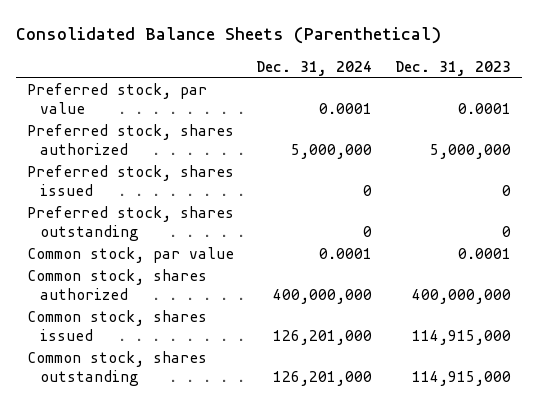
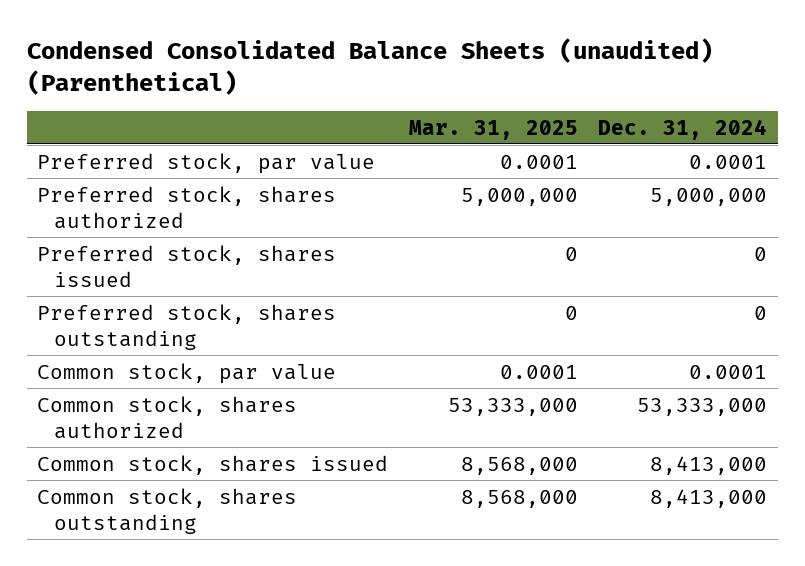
[15,26,441,44] Consolidated Balance Sheets (Parenthetical) -> [26,37,713,95] Condensed Consolidated Balance Sheets (unaudited) (Parenthetical)
[394,60,511,76] Dec. 31, 2023 -> none
none -> [408,119,578,140] Mar. 31, 2025
[273,288,373,304] 400,000,000 -> [637,397,768,416] 53,333,000
[273,329,373,345] 126,201,000 -> [650,455,768,475] 8,413,000
[273,370,373,386] 126,201,000 -> [650,488,768,508] 8,413,000

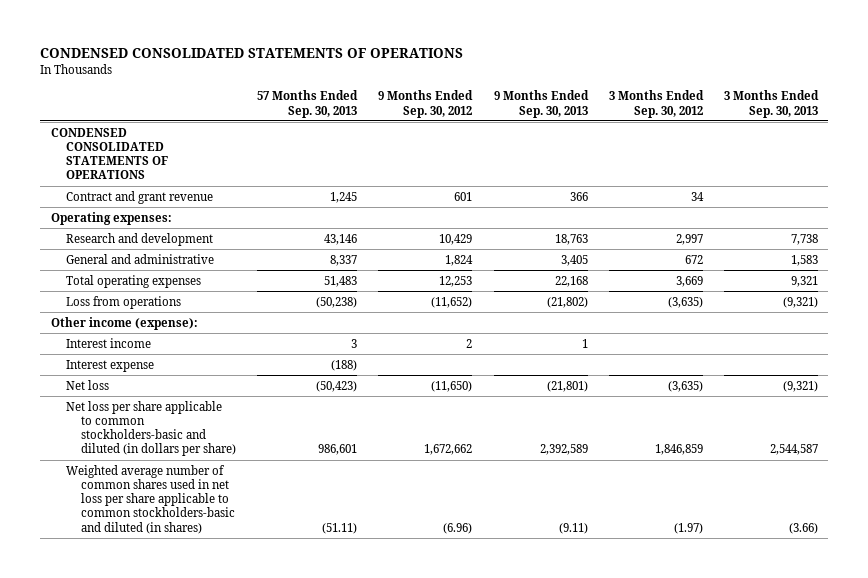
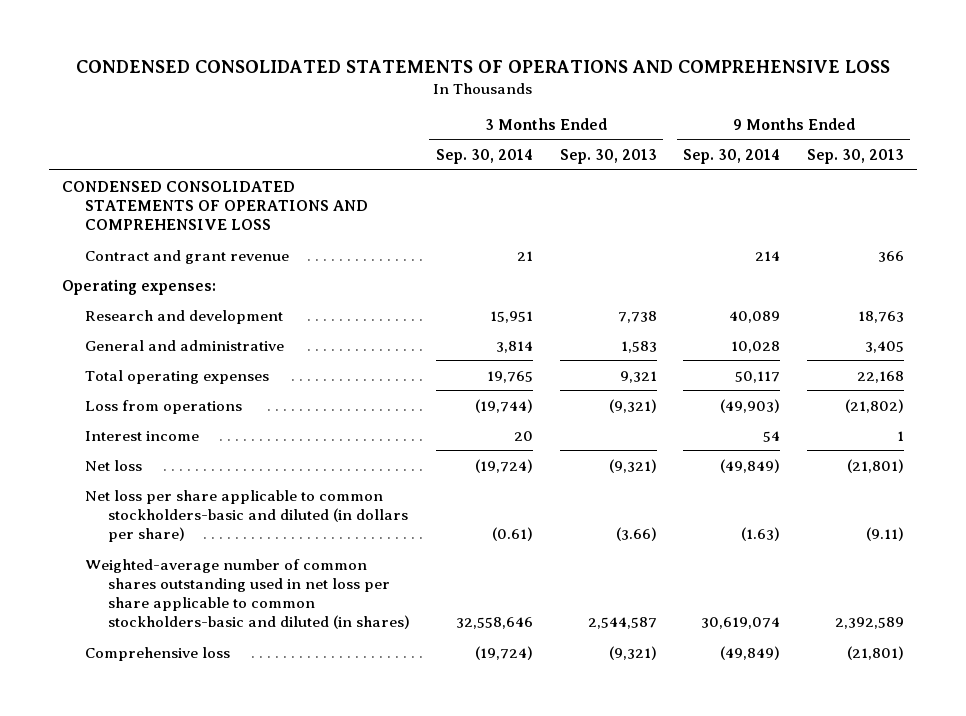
[40,48,464,59] CONDENSED CONSOLIDATED STATEMENTS OF OPERATIONS -> [75,59,890,73] CONDENSED CONSOLIDATED STATEMENTS OF OPERATIONS AND COMPREHENSIVE LOSS
[257,90,359,118] 57 Months Ended Sep. 30, 2013 -> none
[378,90,474,118] 9 Months Ended Sep. 30, 2012 -> none
[608,90,704,118] 3 Months Ended Sep. 30, 2012 -> none
none -> [436,148,534,164] Sep. 30, 2014
none -> [683,148,781,164] Sep. 30, 2014
[50,127,168,180] CONDENSED CONSOLIDATED STATEMENTS OF OPERATIONS -> [61,180,368,230] CONDENSED CONSOLIDATED STATEMENTS OF OPERATIONS AND COMPREHENSIVE LOSS
[50,316,198,330] Other income (expense): -> none
[65,359,154,372] Interest expense -> none
[539,444,588,456] 2,392,589 -> [865,526,904,541] (9.11)
[769,444,818,456] 2,544,587 -> [615,526,657,541] (3.66)
[65,464,236,534] Weighted average number of common shares used in net loss per share applicable to common stockholders-basic and diluted (in shares) -> [84,558,410,630] Weighted-average number of common shares outstanding used in net loss per share applicable to common stockholders-basic and diluted (in shares)
[558,522,588,534] (9.11) -> [834,617,904,630] 2,392,589
[788,522,818,534] (3.66) -> [587,617,657,630] 2,544,587
none -> [84,646,230,661] Comprehensive loss

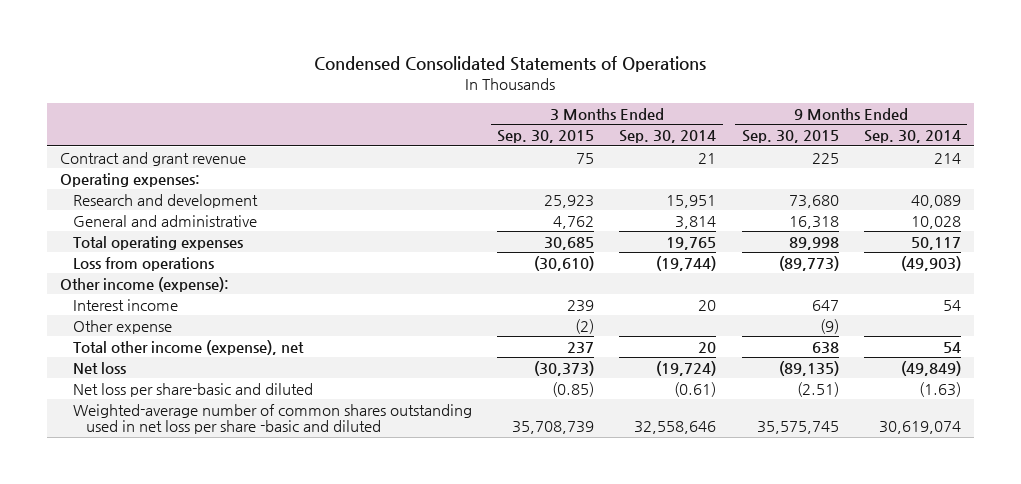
[75,59,890,73] CONDENSED CONSOLIDATED STATEMENTS OF OPERATIONS AND COMPREHENSIVE LOSS -> [314,56,707,73] Condensed Consolidated Statements of Operations
[559,148,657,164] Sep. 30, 2013 -> none
[806,148,904,164] Sep. 30, 2013 -> none
none -> [497,130,595,144] Sep. 30, 2015
none -> [741,130,839,144] Sep. 30, 2015
[61,180,368,230] CONDENSED CONSOLIDATED STATEMENTS OF OPERATIONS AND COMPREHENSIVE LOSS -> none
none -> [59,276,229,292] Other income (expense):
none -> [72,319,172,334] Other expense
none -> [72,339,304,355] Total other income (expense), net
[84,646,230,661] Comprehensive loss -> none
[84,489,408,542] Net loss per share applicable to common stockholders-basic and diluted (in dollars per share) -> [72,382,313,397] Net loss per share-basic and diluted
[84,558,410,630] Weighted-average number of common shares outstanding used in net loss per share applicable to common stockholders-basic and diluted (in shares) -> [72,403,472,435] Weighted-average number of common shares outstanding used in net loss per share -basic and diluted

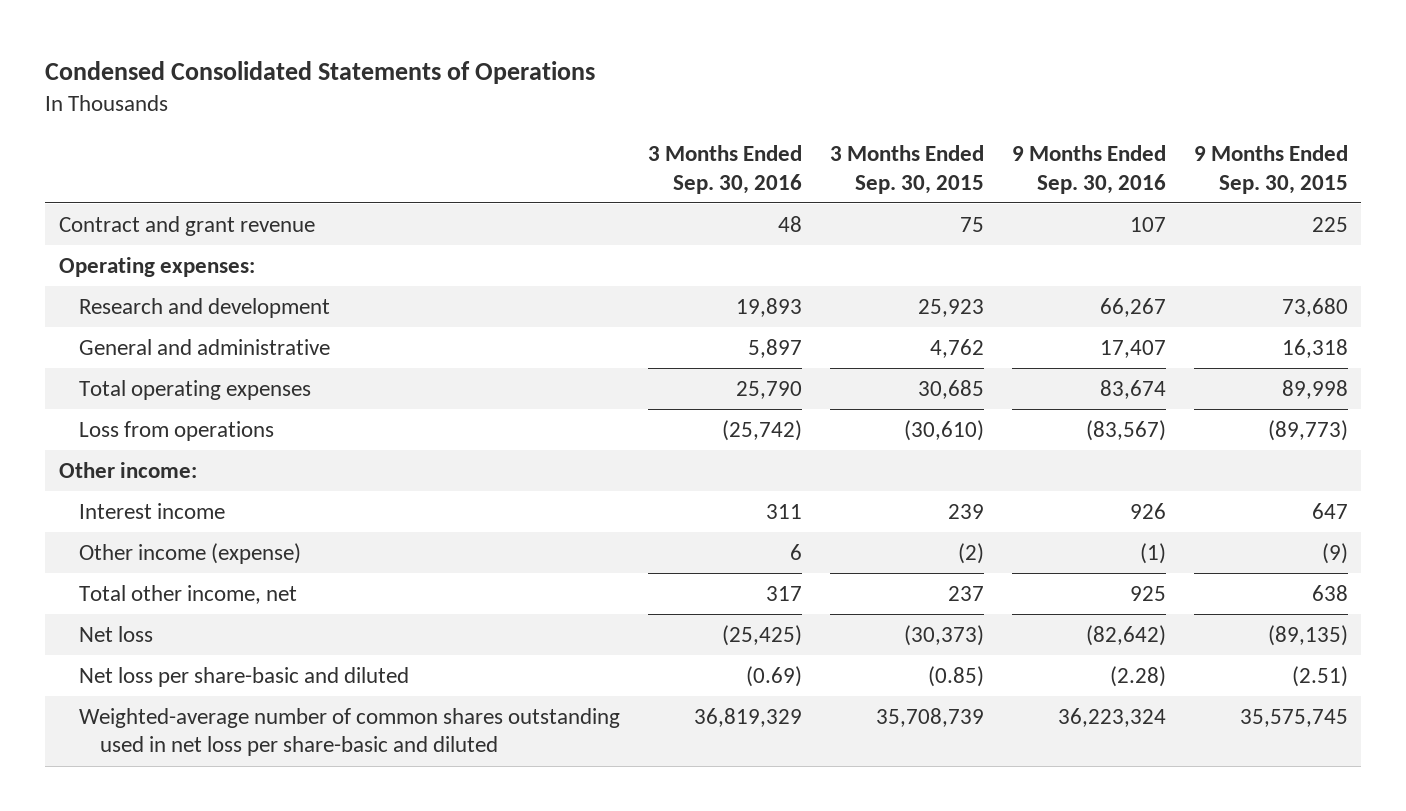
[619,130,717,144] Sep. 30, 2014 -> none
[863,130,961,144] Sep. 30, 2014 -> none
none -> [648,145,803,194] 3 Months Ended Sep. 30, 2016
none -> [1011,145,1166,194] 9 Months Ended Sep. 30, 2016
[59,276,229,292] Other income (expense): -> [58,461,197,478] Other income:
[72,319,172,334] Other expense -> [79,542,302,564] Other income (expense)
[72,339,304,355] Total other income (expense), net -> [79,584,298,604] Total other income, net
[72,403,472,435] Weighted-average number of common shares outstanding used in net loss per share -basic and diluted -> [79,707,621,757] Weighted-average number of common shares outstanding used in net loss per share-basic and diluted

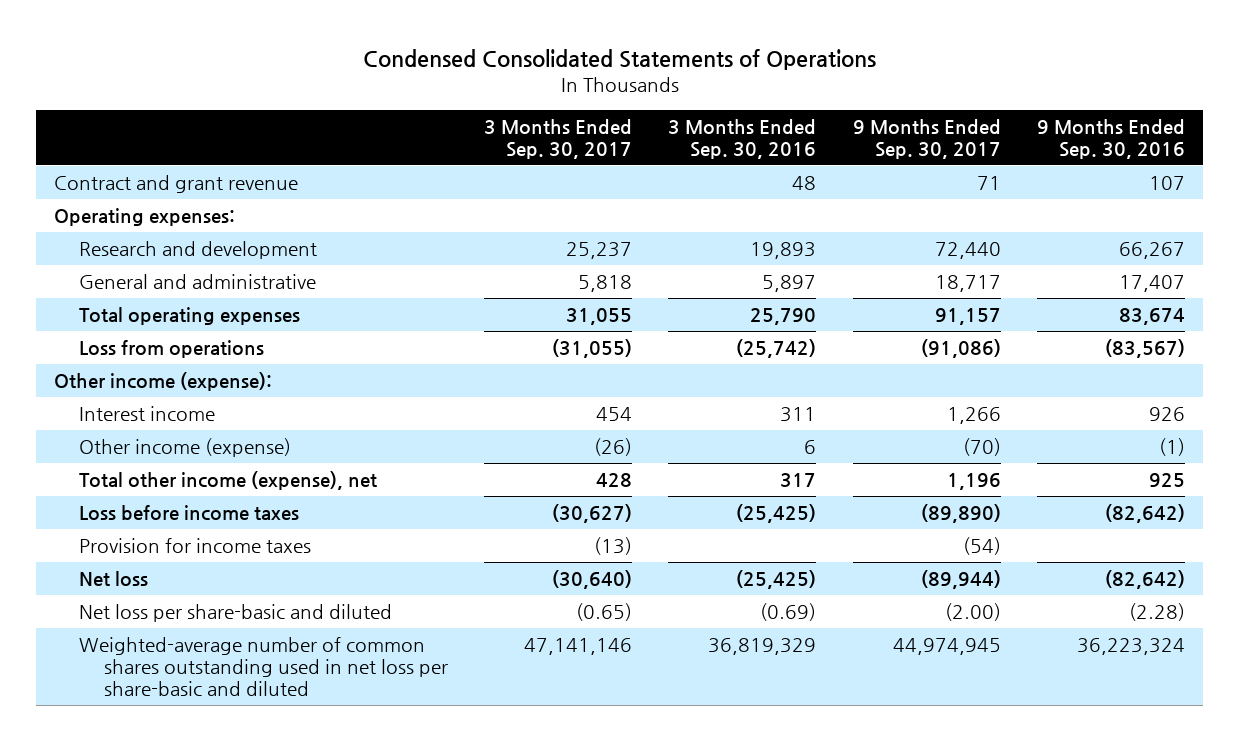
[830,145,985,194] 3 Months Ended Sep. 30, 2015 -> none
[1193,145,1348,194] 9 Months Ended Sep. 30, 2015 -> none
none -> [484,118,633,159] 3 Months Ended Sep. 30, 2017
none -> [852,118,1001,159] 9 Months Ended Sep. 30, 2017
[58,461,197,478] Other income: -> [54,372,273,392] Other income (expense):
[79,584,298,604] Total other income, net -> [79,471,378,491] Total other income (expense), net
none -> [79,505,300,522] Loss before income taxes
none -> [79,538,312,554] Provision for income taxes

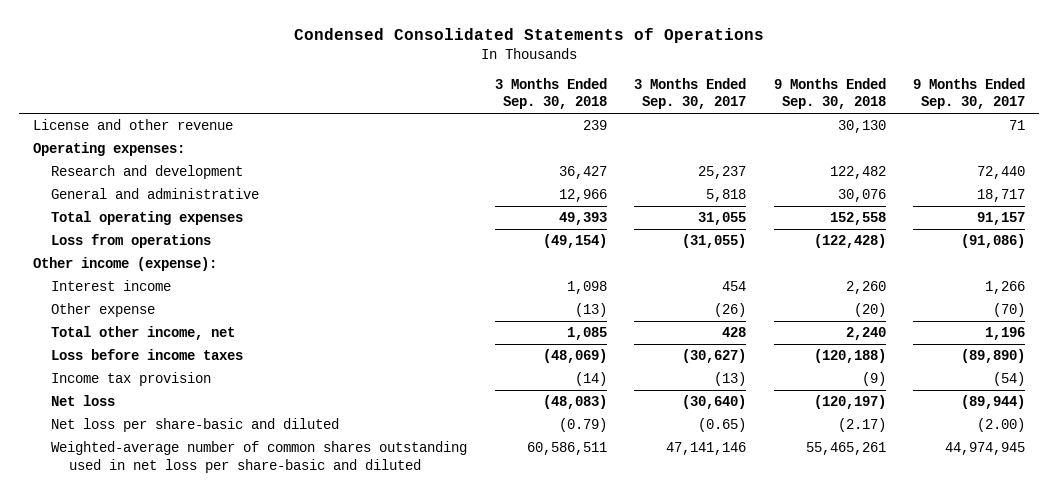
[668,118,817,159] 3 Months Ended Sep. 30, 2016 -> none
[1036,118,1185,159] 9 Months Ended Sep. 30, 2016 -> none
none -> [494,77,607,110] 3 Months Ended Sep. 30, 2018
none -> [773,77,886,110] 9 Months Ended Sep. 30, 2018
[54,175,299,194] Contract and grant revenue -> none
none -> [32,119,233,131] License and other revenue
[79,438,292,458] Other income (expense) -> [50,303,155,318] Other expense
[79,471,378,491] Total other income (expense), net -> [50,326,235,341] Total other income, net
[79,538,312,554] Provision for income taxes -> [50,372,211,387] Income tax provision

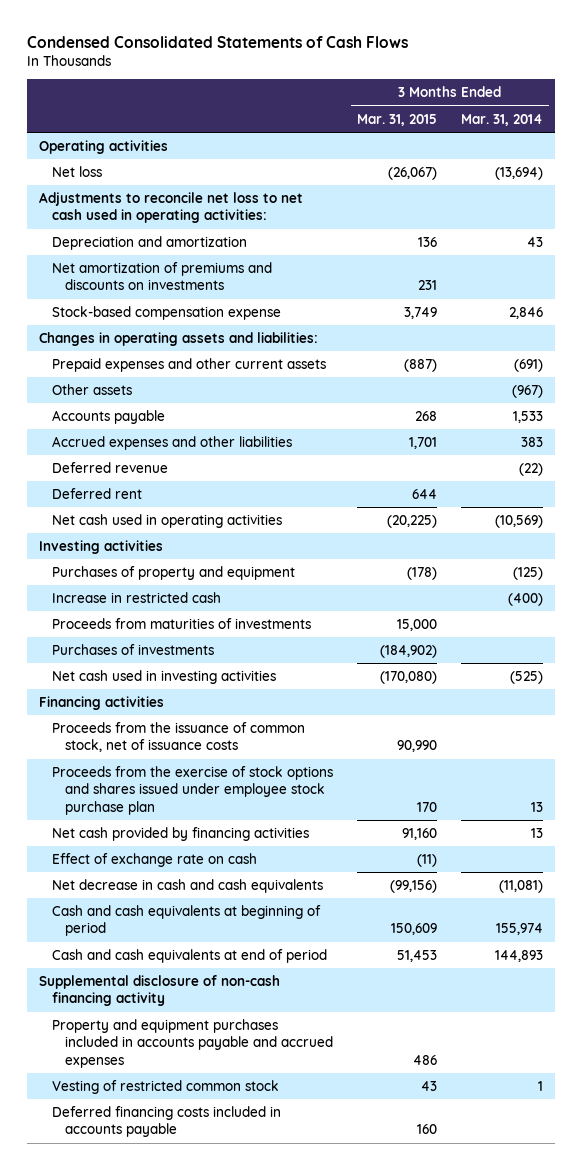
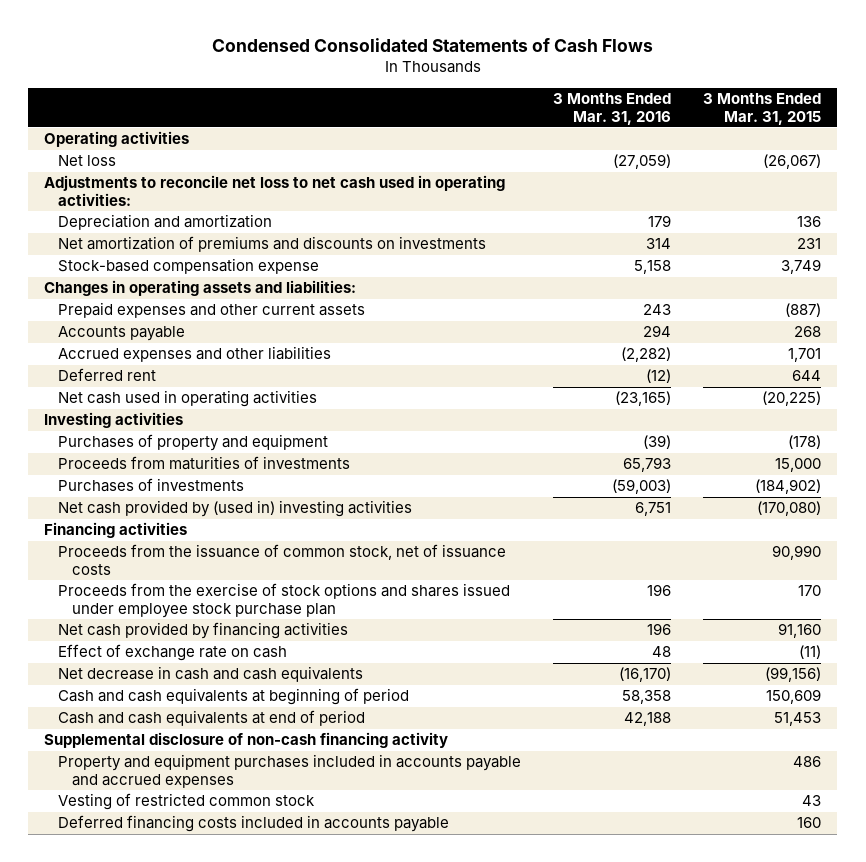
[461,113,544,126] Mar. 31, 2014 -> none
none -> [553,92,672,125] 3 Months Ended Mar. 31, 2016
[52,383,133,395] Other assets -> none
[52,461,169,473] Deferred revenue -> none
[52,591,222,603] Increase in restricted cash -> none
[52,669,277,684] Net cash used in investing activities -> [58,500,413,518] Net cash provided by (used in) investing activities

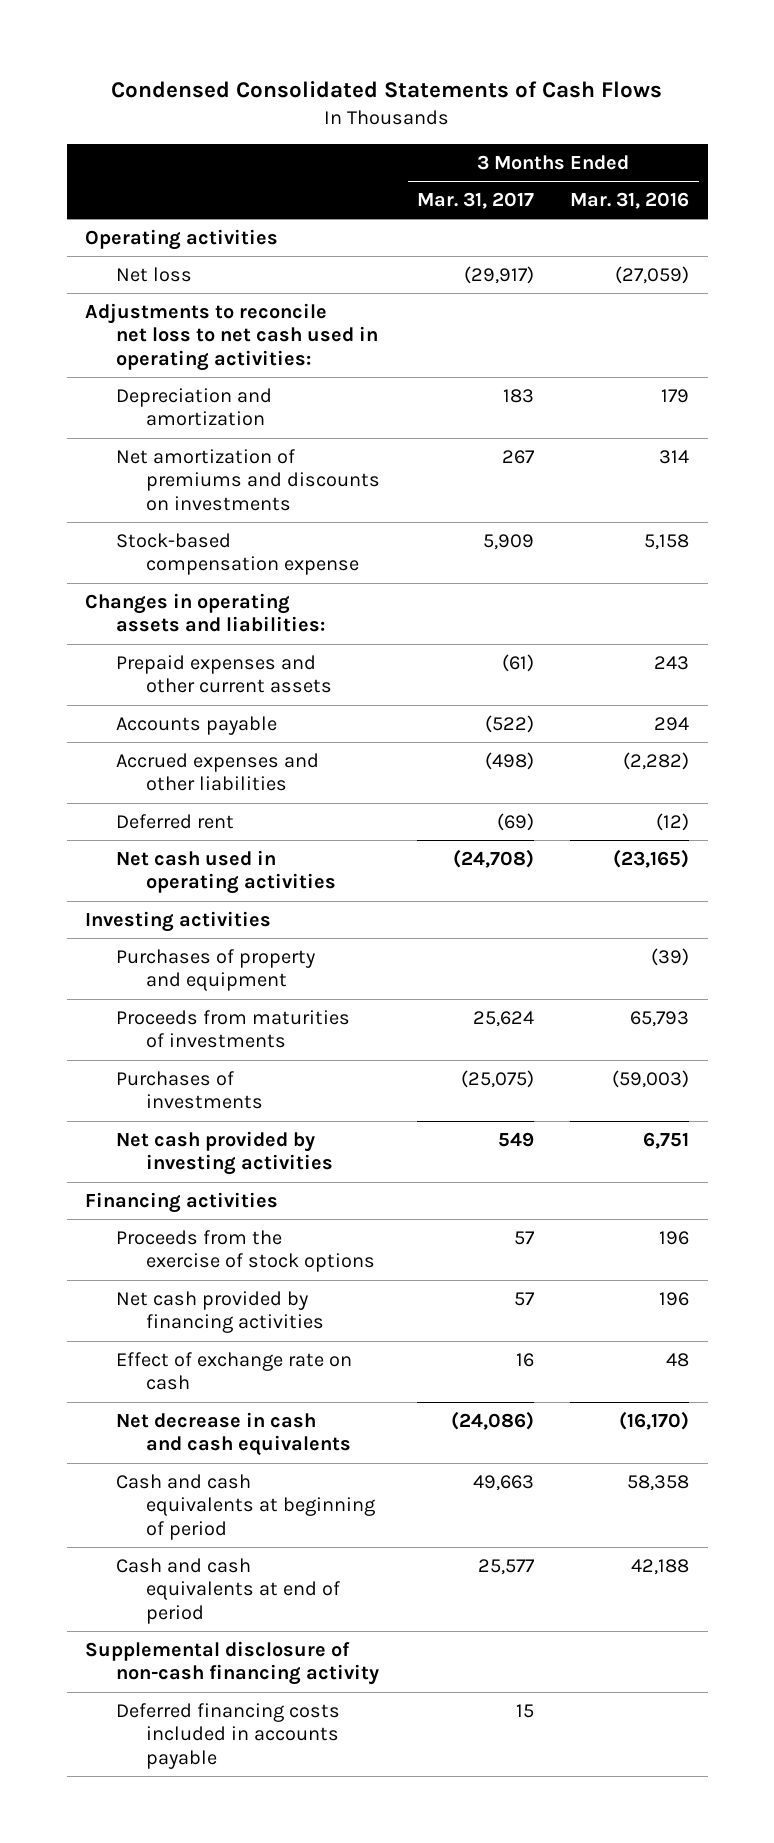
[703,92,822,125] 3 Months Ended Mar. 31, 2015 -> none
none -> [416,191,534,209] Mar. 31, 2017
[58,500,413,518] Net cash provided by (used in) investing activities -> [115,1130,334,1176] Net cash provided by investing activities
[58,544,507,576] Proceeds from the issuance of common stock, net of issuance costs -> none
[58,583,511,619] Proceeds from the exercise of stock options and shares issued under employee stock purchase plan -> [115,1229,376,1273] Proceeds from the exercise of stock options
[58,754,522,789] Property and equipment purchases included in accounts payable and accrued expenses -> none
[58,793,316,811] Vesting of restricted common stock -> none

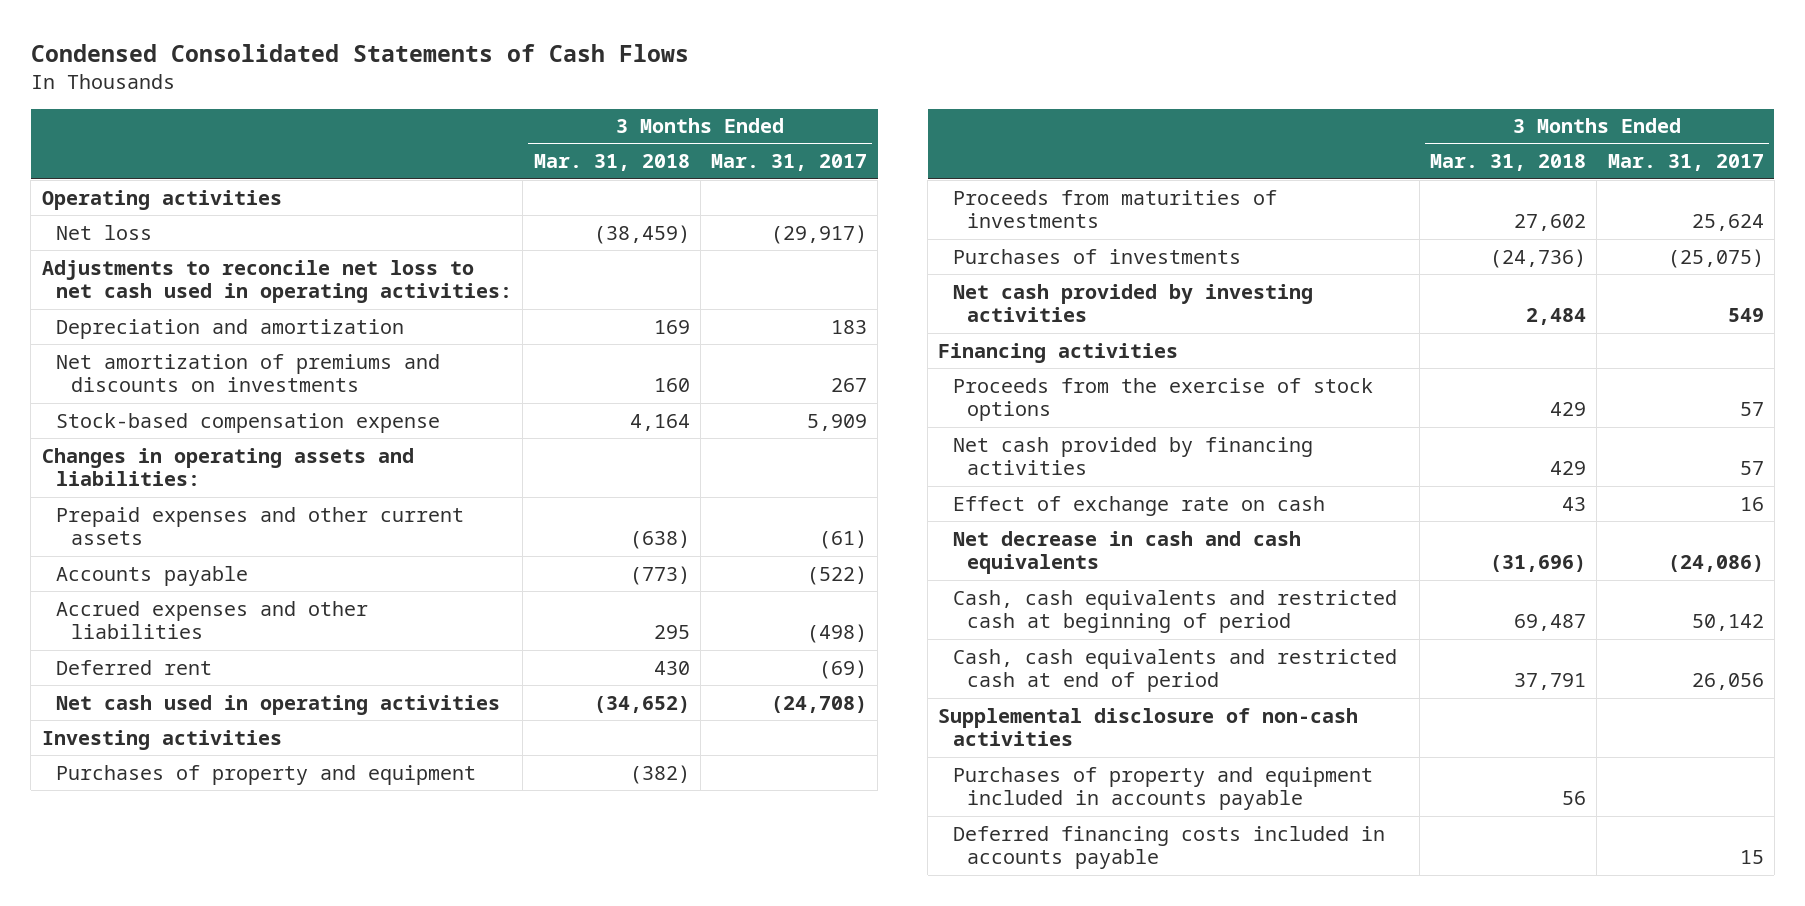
[570,191,690,209] Mar. 31, 2016 -> none
none -> [533,154,690,172] Mar. 31, 2018
[115,1473,376,1540] Cash and cash equivalents at beginning of period -> [952,589,1397,634] Cash, cash equivalents and restricted cash at beginning of period
[472,1474,534,1491] 49,663 -> [1691,614,1764,632] 50,142
[115,1557,341,1624] Cash and cash equivalents at end of period -> [952,648,1397,693] Cash, cash equivalents and restricted cash at end of period
[477,1558,535,1575] 25,577 -> [1691,673,1764,691] 26,056
[84,1640,379,1686] Supplemental disclosure of non-cash financing activity -> [938,707,1359,747] Supplemental disclosure of non-cash activities
none -> [952,766,1373,811] Purchases of property and equipment included in accounts payable

